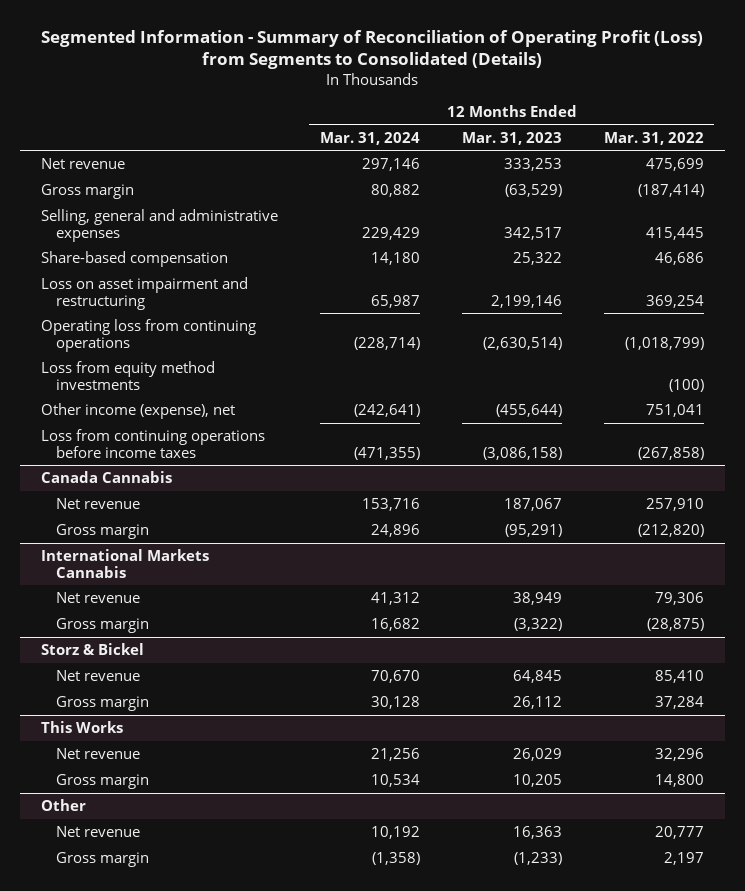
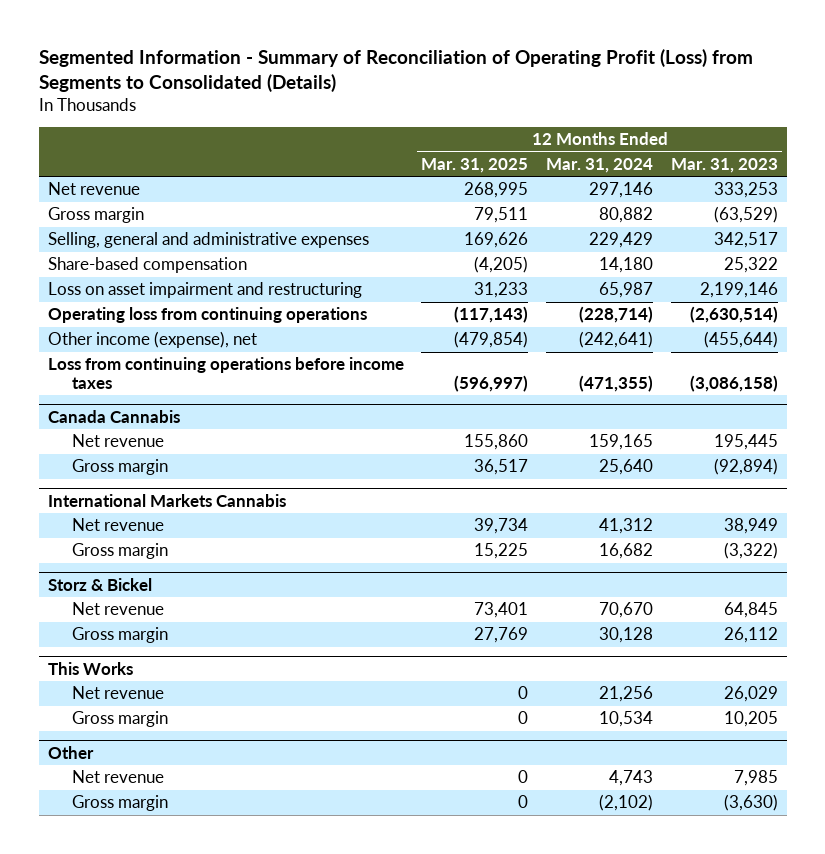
[603,131,704,145] Mar. 31, 2022 -> none
none -> [421,158,529,174] Mar. 31, 2025
[40,360,215,390] Loss from equity method investments -> none
[361,497,420,511] 153,716 -> [589,434,654,451] 159,165
[503,497,562,511] 187,067 -> [713,434,778,451] 195,445
[370,523,420,537] 24,896 -> [599,459,654,476] 25,640
[504,523,562,537] (95,291) -> [713,458,778,476] (92,894)
[370,825,420,839] 10,192 -> [609,770,654,787] 4,743
[512,825,562,839] 16,363 -> [733,770,778,787] 7,985
[371,851,420,865] (1,358) -> [599,794,654,812] (2,102)
[513,851,562,865] (1,233) -> [723,794,778,812] (3,630)

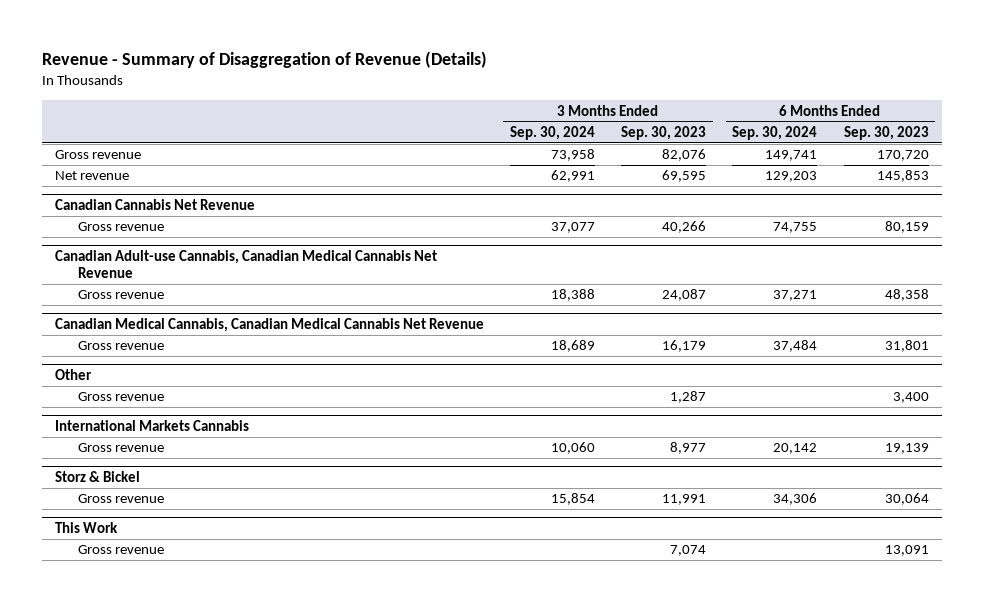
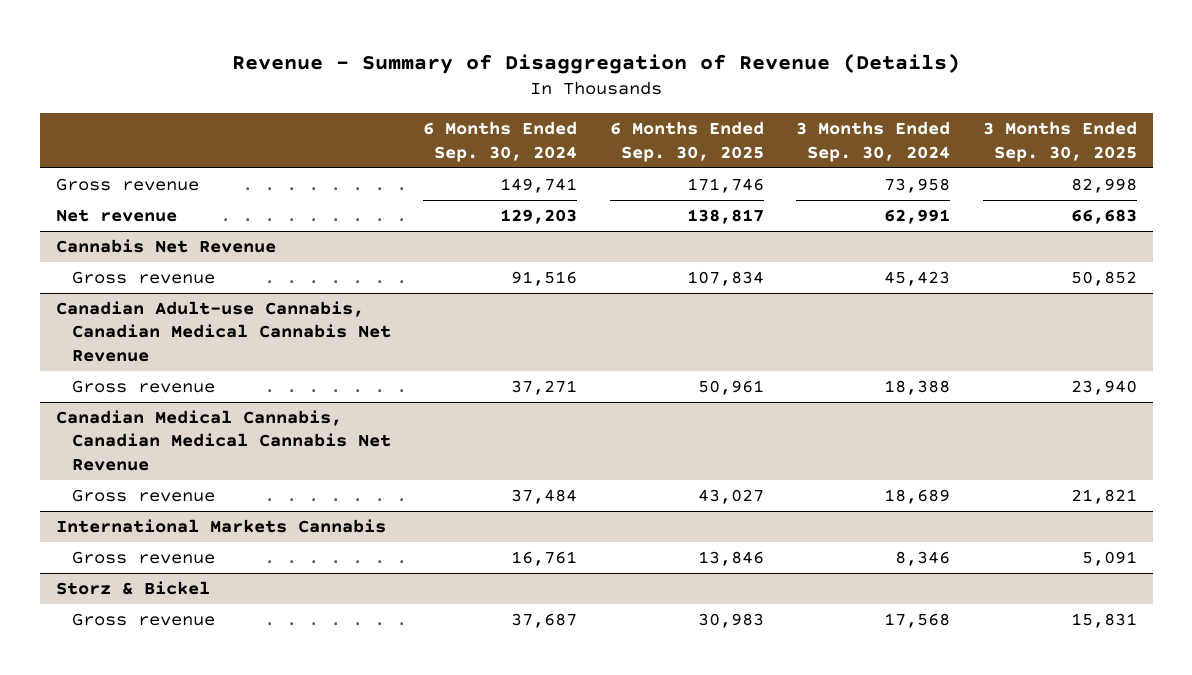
[621,125,707,140] Sep. 30, 2023 -> none
[843,125,929,140] Sep. 30, 2023 -> none
none -> [609,121,764,162] 6 Months Ended Sep. 30, 2025
none -> [982,121,1137,162] 3 Months Ended Sep. 30, 2025
[54,199,255,211] Canadian Cannabis Net Revenue -> [55,239,276,254] Cannabis Net Revenue
[550,222,595,234] 37,077 -> [884,271,951,287] 45,423
[773,222,818,234] 74,755 -> [511,271,578,287] 91,516
[54,369,92,381] Other -> none
[78,392,165,402] Gross revenue -> none
[550,442,595,455] 10,060 -> [895,551,951,567] 8,346
[773,443,818,455] 20,142 -> [511,551,578,567] 16,761
[54,522,118,534] This Work -> none
[78,545,165,555] Gross revenue -> none
[550,493,595,506] 15,854 -> [884,613,951,629] 17,568
[773,493,818,506] 34,306 -> [511,613,578,629] 37,687

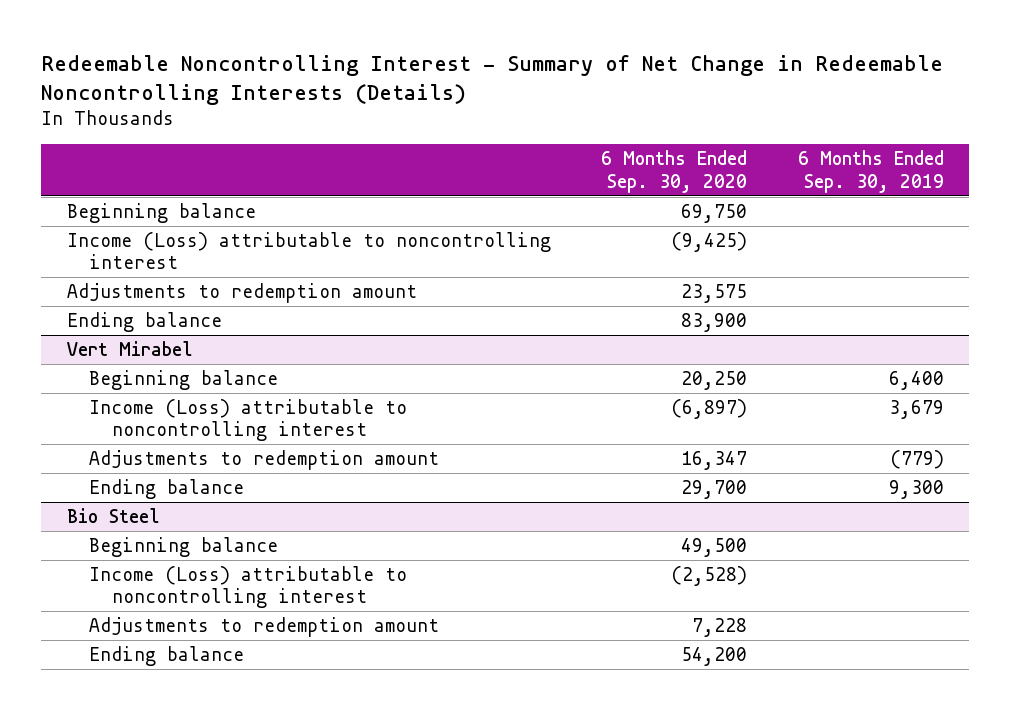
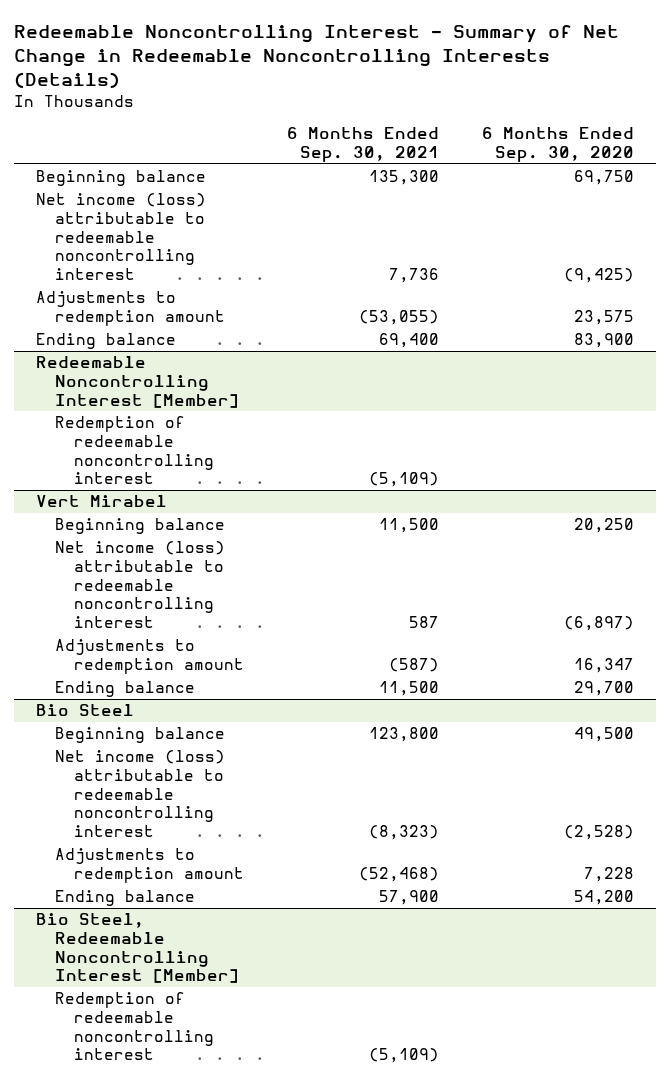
[797,150,944,193] 6 Months Ended Sep. 30, 2019 -> none
none -> [286,127,439,163] 6 Months Ended Sep. 30, 2021
[66,232,551,270] Income (Loss) attributable to noncontrolling interest -> [35,193,206,281] Net income (loss) attributable to redeemable noncontrolling interest
none -> [35,356,239,408] Redeemable Noncontrolling Interest [Member]
none -> [54,416,214,485] Redemption of redeemable noncontrolling interest
[89,399,408,442] Income (Loss) attributable to noncontrolling interest -> [54,541,225,629] Net income (loss) attributable to redeemable noncontrolling interest
[89,566,408,609] Income (Loss) attributable to noncontrolling interest -> [54,750,225,838] Net income (loss) attributable to redeemable noncontrolling interest
none -> [35,913,239,984] Bio Steel, Redeemable Noncontrolling Interest [Member]
none -> [54,992,214,1061] Redemption of redeemable noncontrolling interest

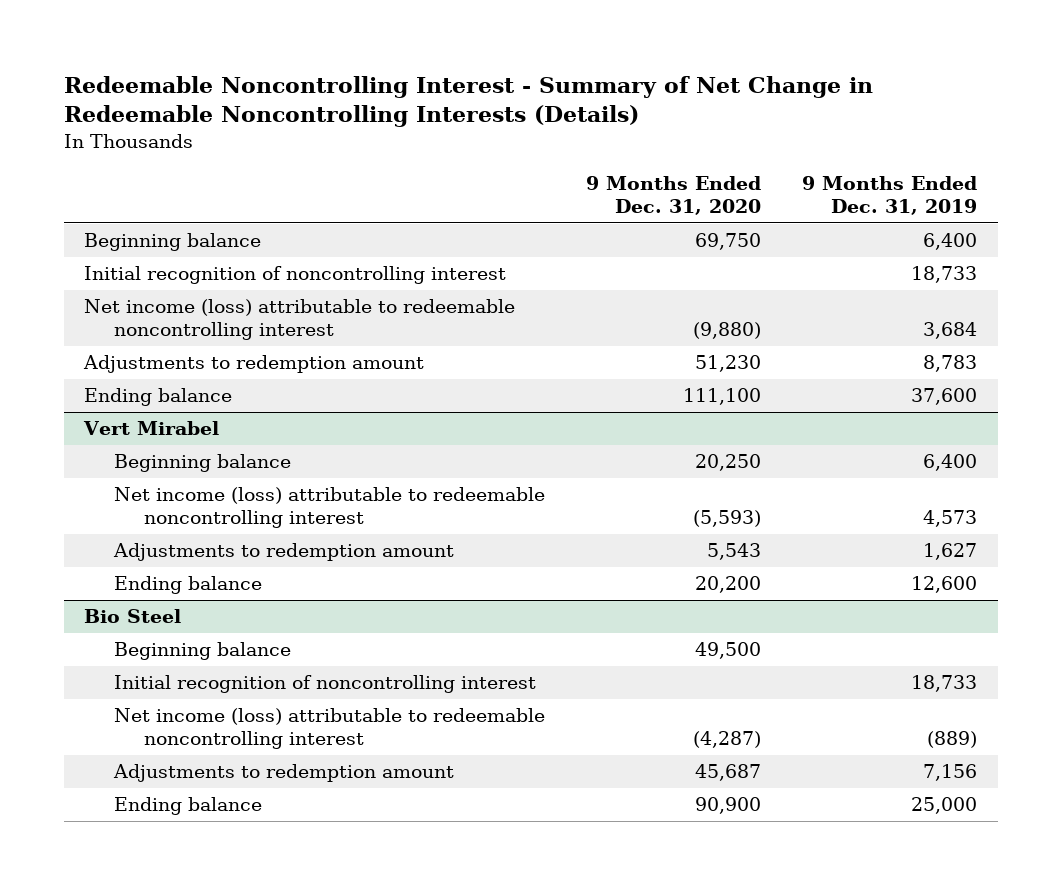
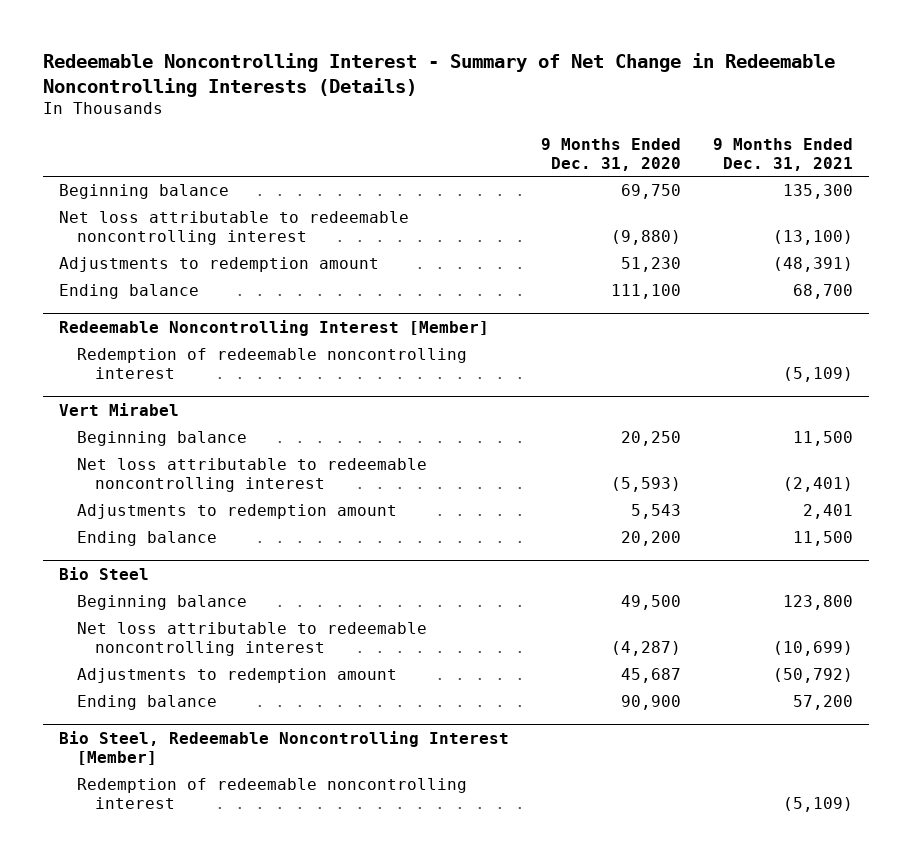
[802,176,978,216] 9 Months Ended Dec. 31, 2019 -> none
none -> [713,137,854,171] 9 Months Ended Dec. 31, 2021
[84,266,507,285] Initial recognition of noncontrolling interest -> none
[84,299,516,341] Net income (loss) attributable to redeemable noncontrolling interest -> [59,211,410,246] Net loss attributable to redeemable noncontrolling interest
none -> [59,319,490,336] Redeemable Noncontrolling Interest [Member]
none -> [77,348,468,380] Redemption of redeemable noncontrolling interest
[114,487,546,529] Net income (loss) attributable to redeemable noncontrolling interest -> [77,458,428,493] Net loss attributable to redeemable noncontrolling interest
[114,675,537,694] Initial recognition of noncontrolling interest -> none
[114,708,546,750] Net income (loss) attributable to redeemable noncontrolling interest -> [77,622,428,657] Net loss attributable to redeemable noncontrolling interest
none -> [59,730,510,765] Bio Steel, Redeemable Noncontrolling Interest [Member]
none -> [77,778,468,810] Redemption of redeemable noncontrolling interest

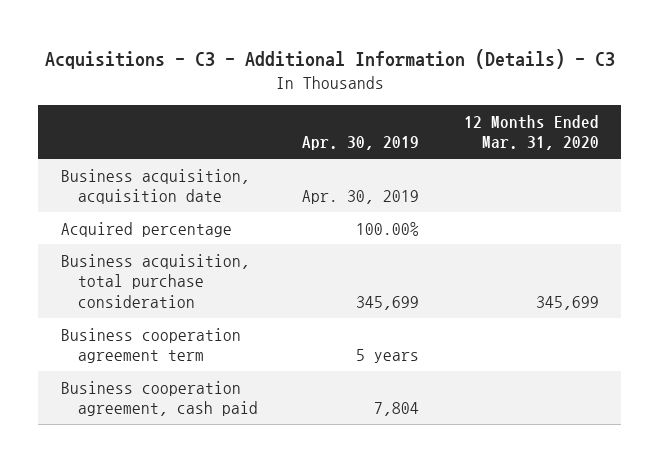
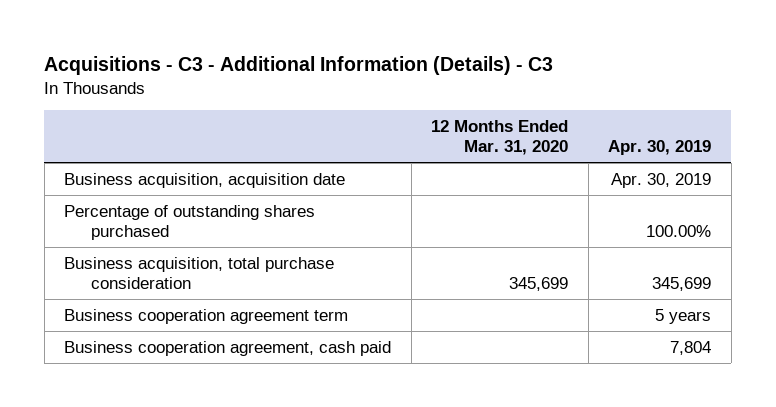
[60,221,232,237] Acquired percentage -> [64,204,316,240] Percentage of outstanding shares purchased

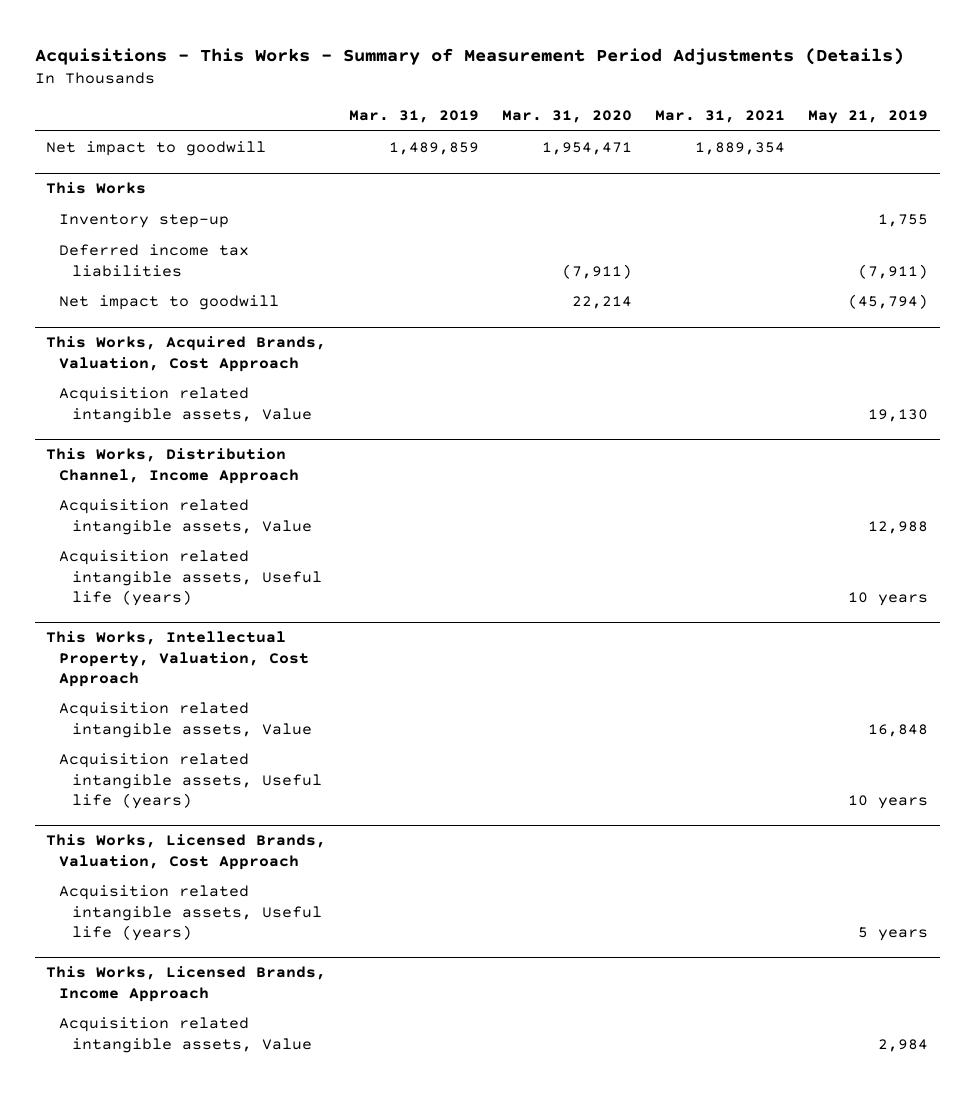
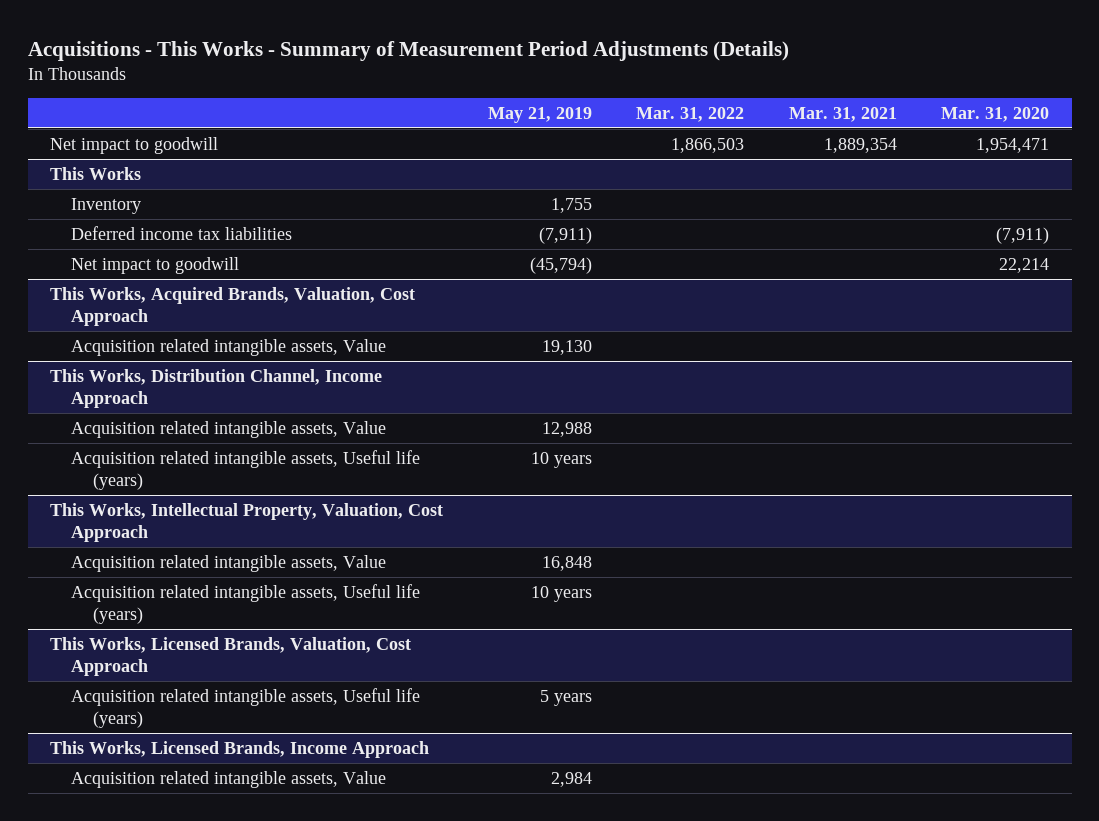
[349,110,480,124] Mar. 31, 2019 -> none
none -> [636,107,745,123] Mar. 31, 2022
[59,214,230,229] Inventory step-up -> [71,197,142,214] Inventory

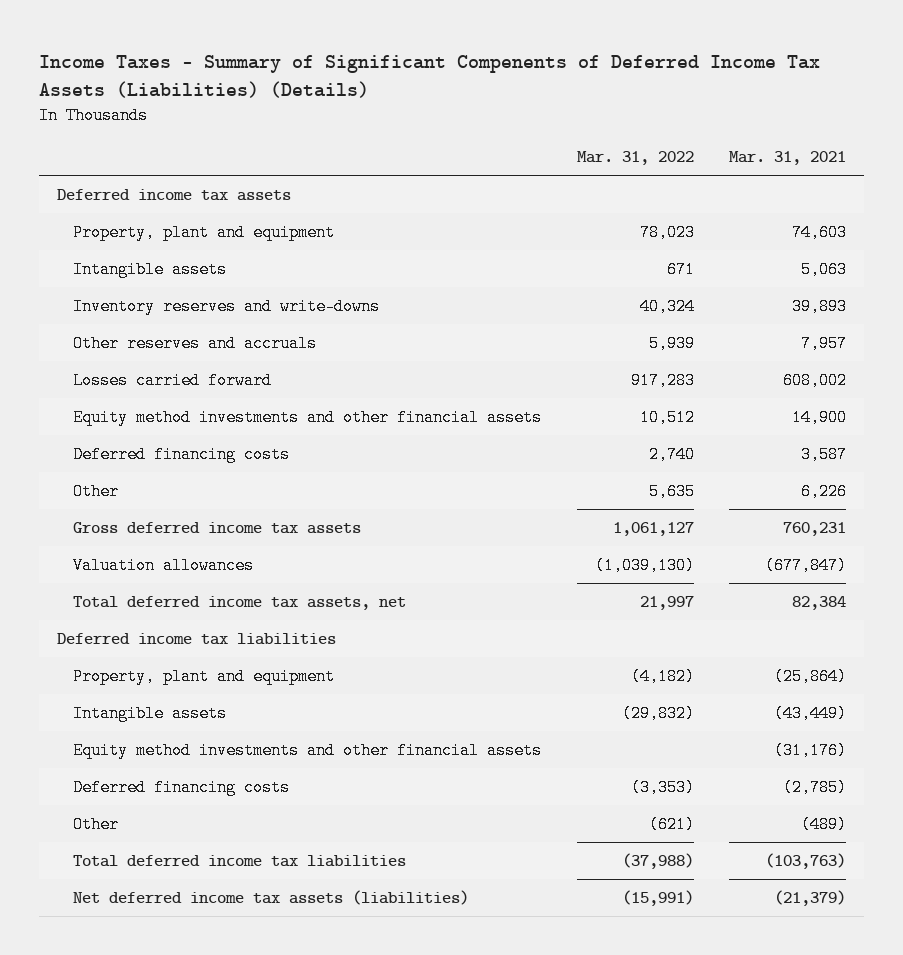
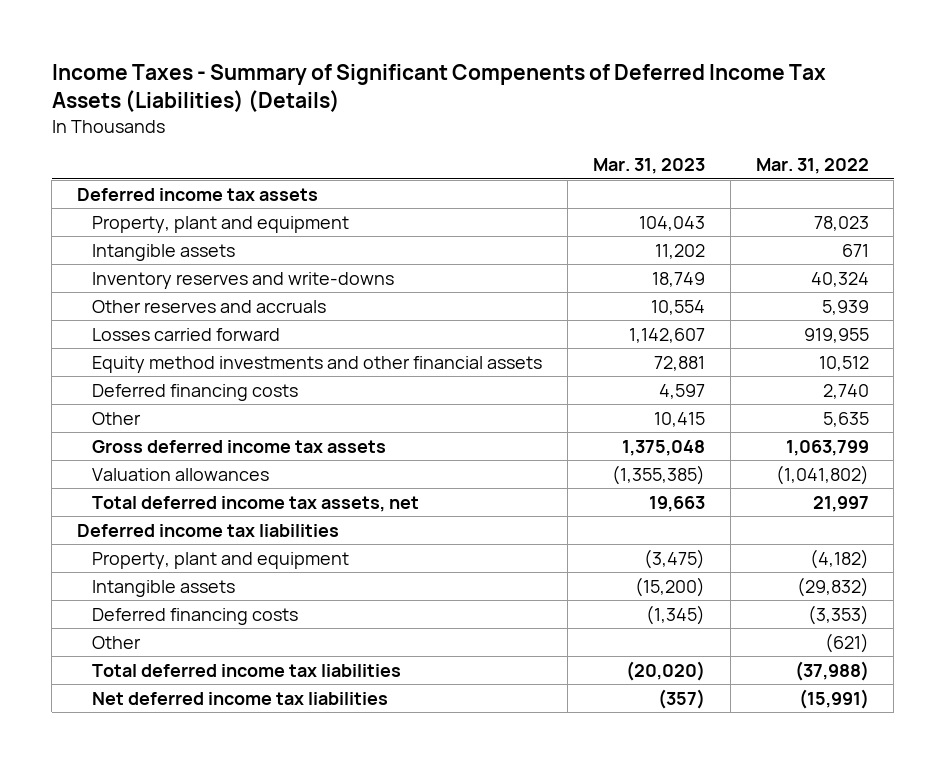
[728,151,846,166] Mar. 31, 2021 -> none
none -> [592,158,705,175] Mar. 31, 2023
[630,371,695,389] 917,283 -> [803,327,869,343] 919,955
[612,521,694,536] 1,061,127 -> [785,439,869,456] 1,063,799
[594,556,695,574] (1,039,130) -> [775,464,869,485] (1,041,802)
[73,741,543,759] Equity method investments and other financial assets -> none
[73,889,470,905] Net deferred income tax assets (liabilities) -> [91,691,388,705] Net deferred income tax liabilities

